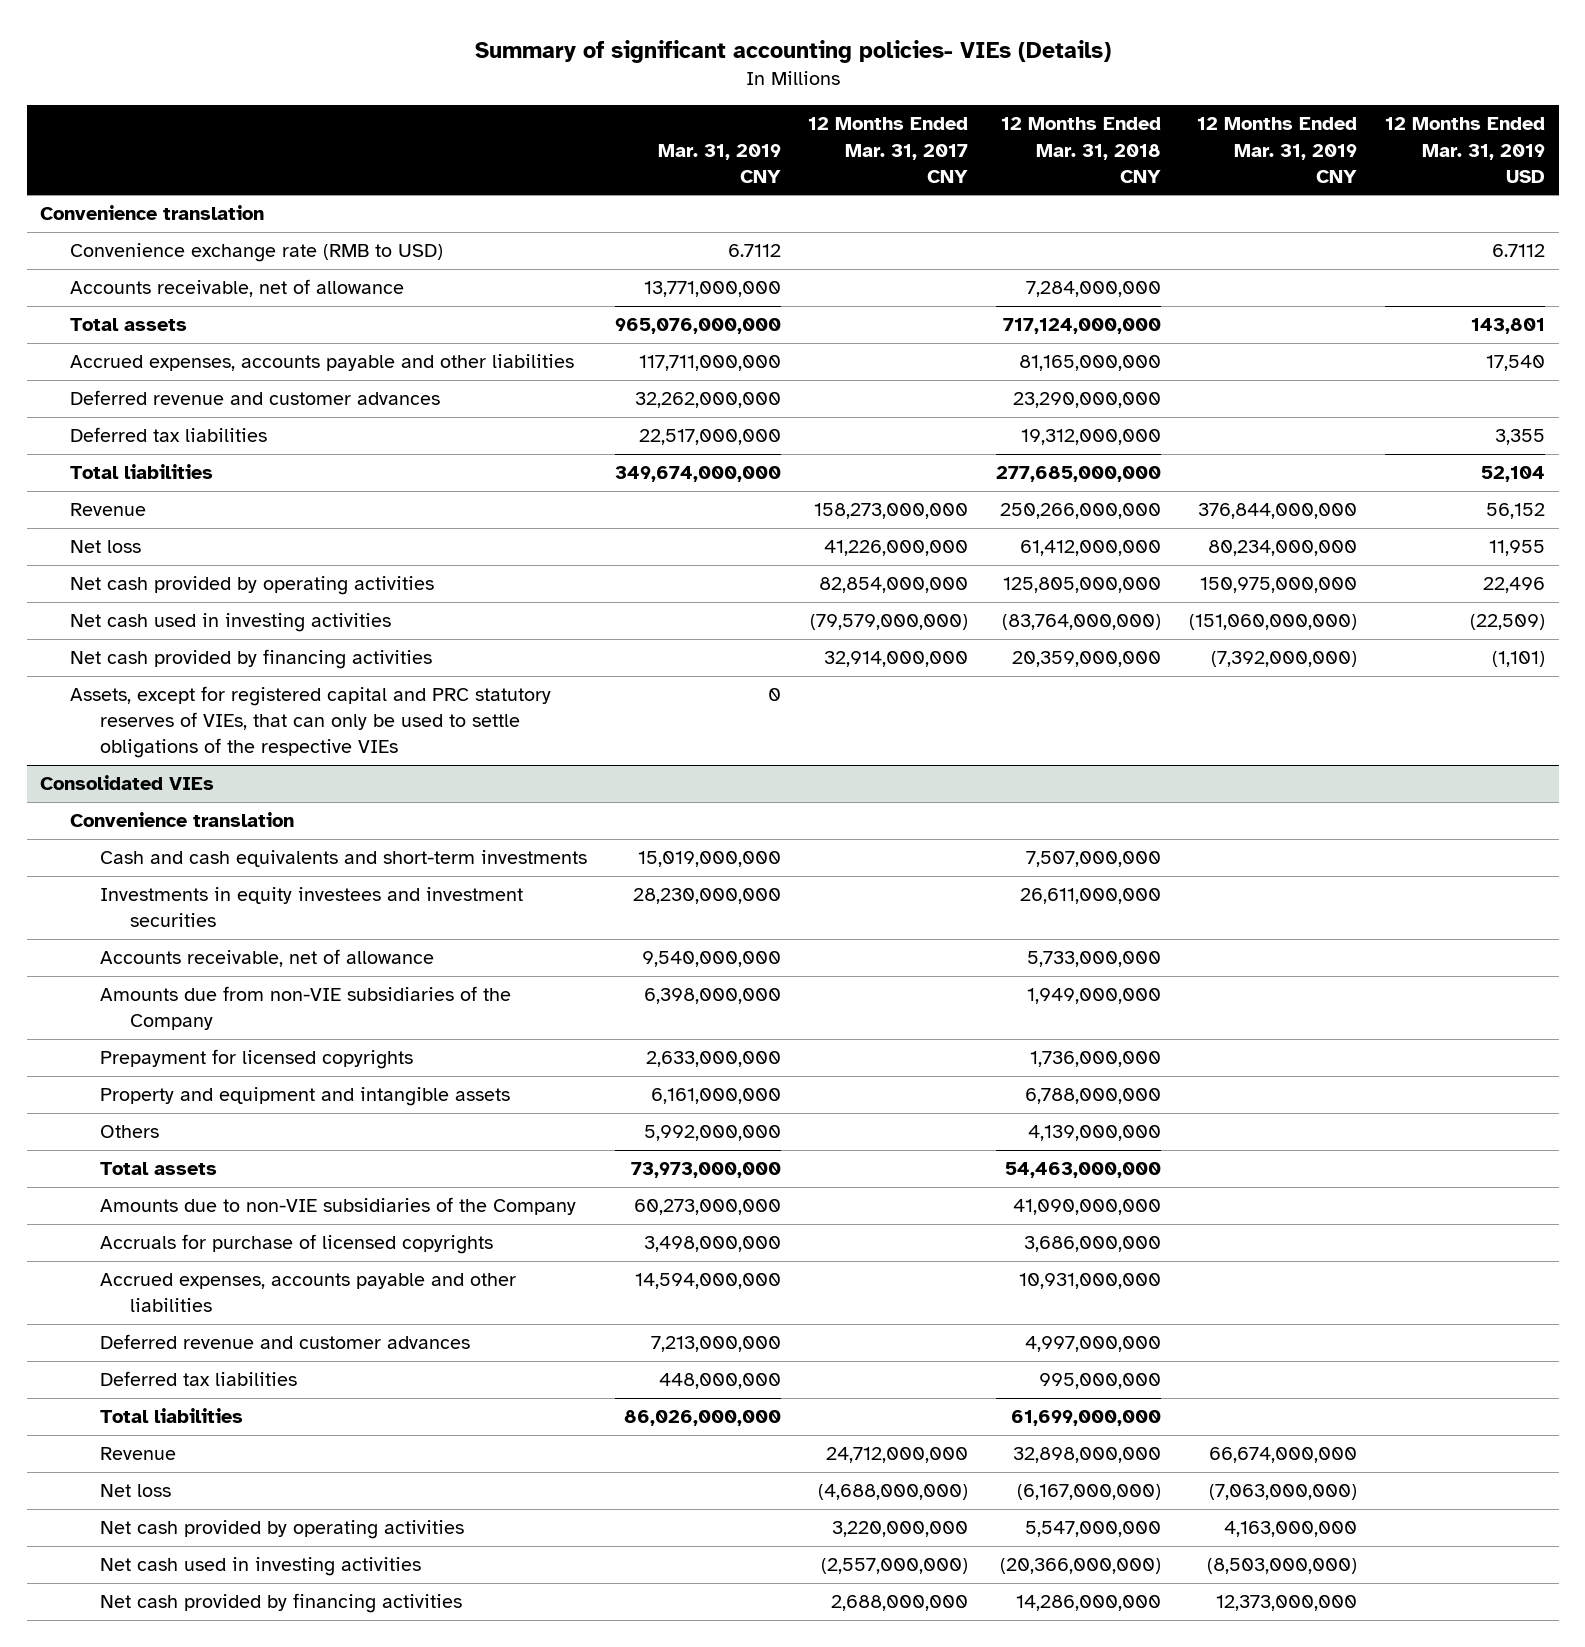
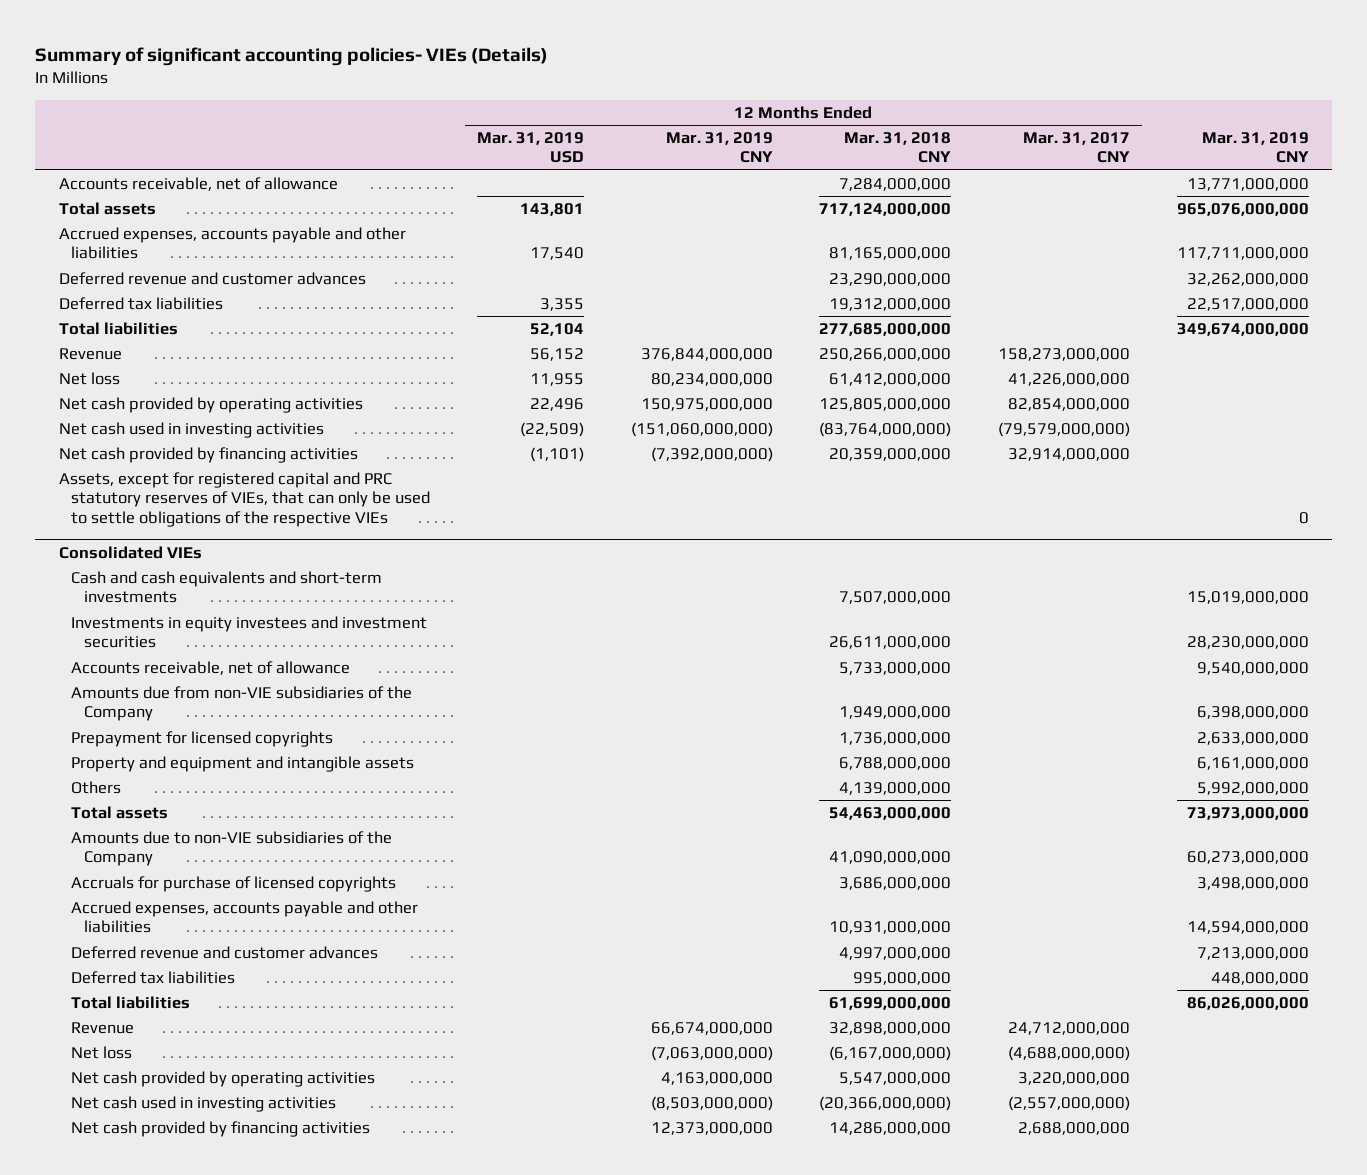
[40,205,265,221] Convenience translation -> none
[70,243,444,263] Convenience exchange rate (RMB to USD) -> none
[70,812,295,828] Convenience translation -> none

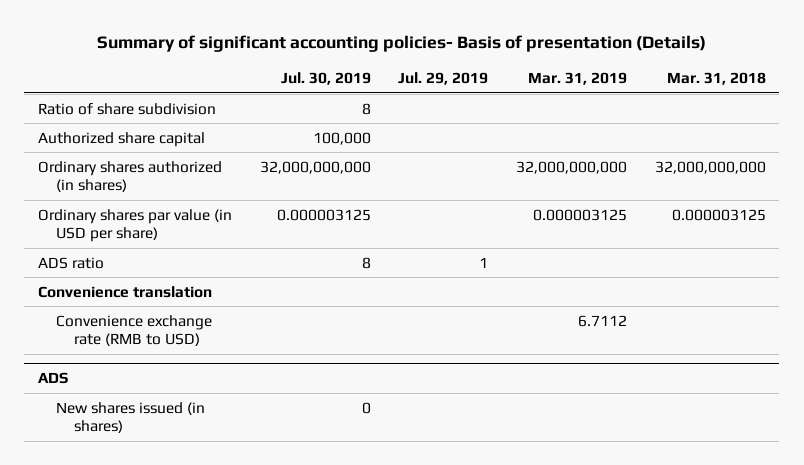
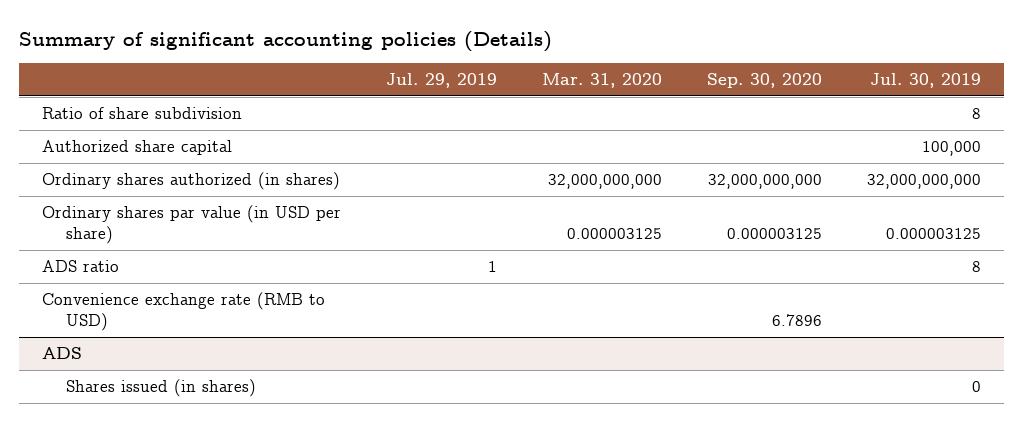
[96,35,706,53] Summary of significant accounting policies- Basis of presentation (Details) -> [19,30,553,52] Summary of significant accounting policies (Details)
[527,72,627,86] Mar. 31, 2019 -> none
[666,72,766,86] Mar. 31, 2018 -> none
none -> [542,73,663,89] Mar. 31, 2020
none -> [707,73,823,89] Sep. 30, 2020
[38,285,213,298] Convenience translation -> none
[56,401,206,434] New shares issued (in shares) -> [65,379,256,398] Shares issued (in shares)

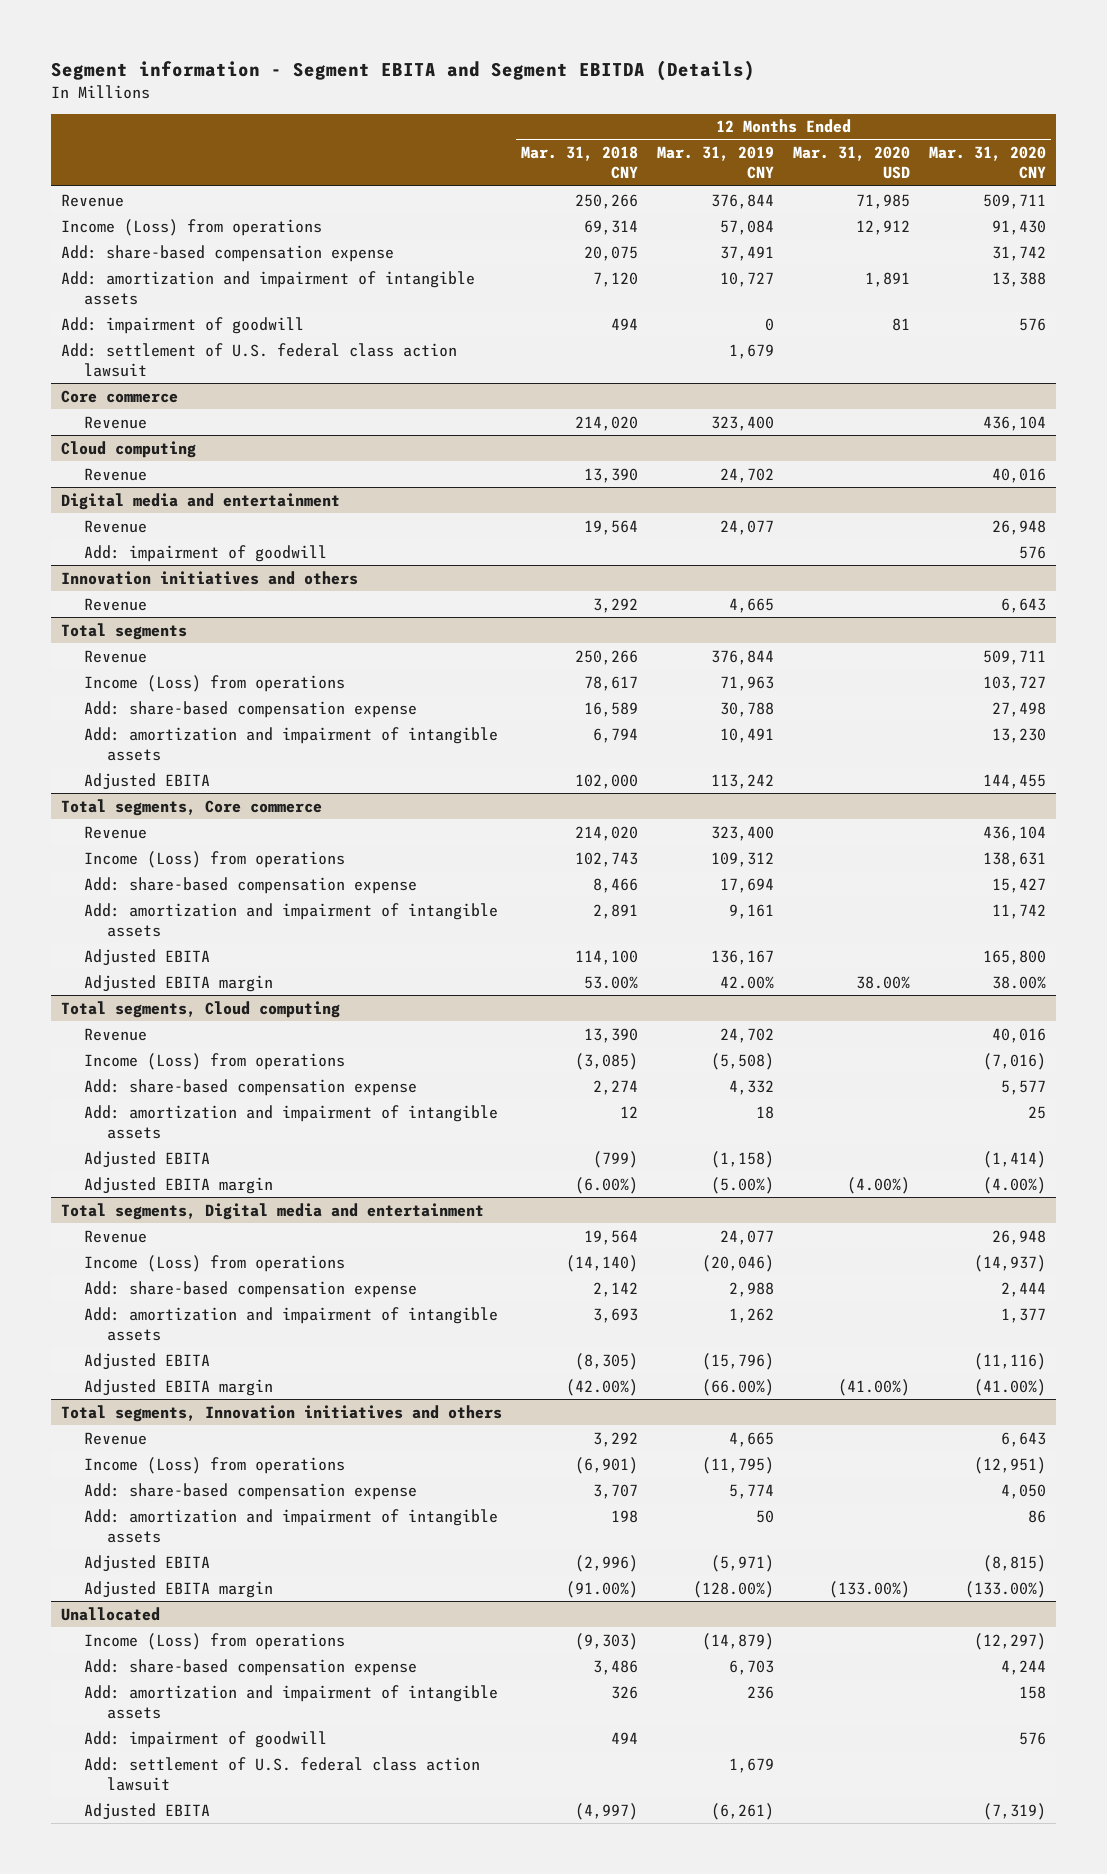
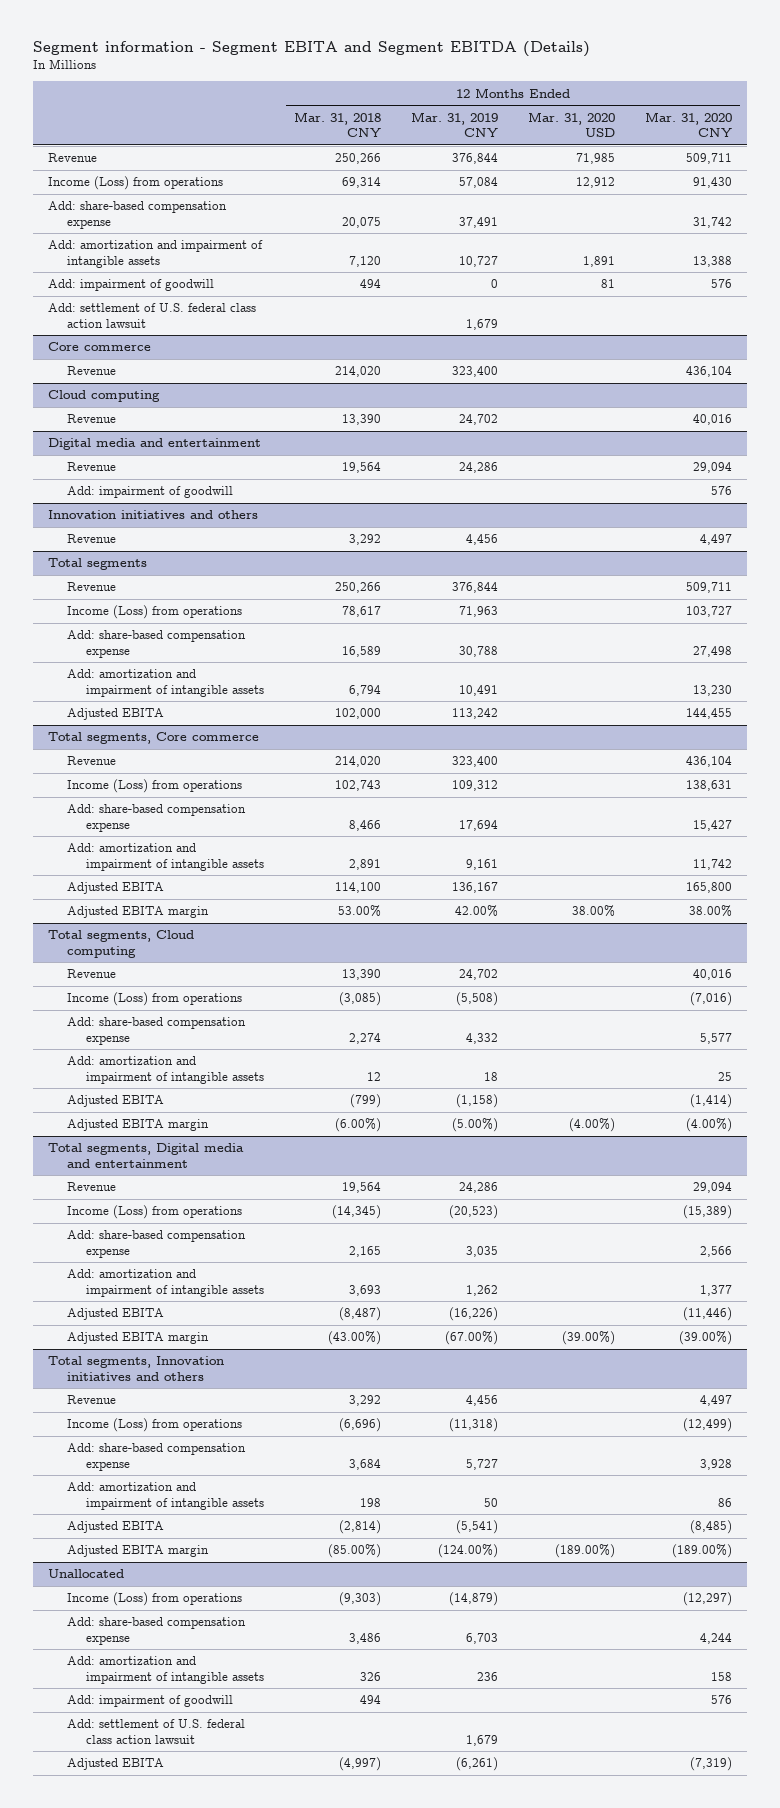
[720,519,775,535] 24,077 -> [459,462,499,474] 24,286
[992,519,1047,535] 26,948 -> [693,462,733,474] 29,094
[729,597,775,613] 4,665 -> [466,534,499,546] 4,456
[1001,597,1047,613] 6,643 -> [700,534,733,546] 4,497
[720,1229,775,1245] 24,077 -> [459,1182,499,1194] 24,286
[992,1229,1047,1245] 26,948 -> [693,1182,733,1194] 29,094
[565,1254,638,1272] (14,140) -> [331,1205,381,1220] (14,345)
[702,1254,775,1272] (20,046) -> [449,1205,499,1220] (20,523)
[974,1254,1047,1272] (14,937) -> [683,1205,733,1220] (15,389)
[592,1281,638,1297] 2,142 -> [348,1245,381,1257] 2,165
[729,1281,775,1297] 2,988 -> [466,1245,499,1257] 3,035
[1001,1281,1047,1297] 2,444 -> [700,1245,733,1257] 2,566
[574,1352,638,1370] (8,305) -> [338,1307,381,1322] (8,487)
[702,1352,775,1370] (15,796) -> [449,1307,499,1322] (16,226)
[974,1352,1047,1370] (11,116) -> [683,1307,733,1322] (11,446)
[565,1378,638,1396] (42.00%) -> [327,1331,381,1346] (43.00%)
[702,1378,775,1396] (66.00%) -> [445,1331,499,1346] (67.00%)
[838,1378,911,1396] (41.00%) -> [562,1331,616,1346] (39.00%)
[974,1378,1047,1396] (41.00%) -> [679,1331,733,1346] (39.00%)
[729,1431,775,1447] 4,665 -> [466,1395,499,1407] 4,456
[1001,1431,1047,1447] 6,643 -> [700,1395,733,1407] 4,497
[574,1456,638,1474] (6,901) -> [338,1418,381,1433] (6,696)
[702,1456,775,1474] (11,795) -> [449,1418,499,1433] (11,318)
[974,1456,1047,1474] (12,951) -> [683,1418,733,1433] (12,499)
[592,1483,638,1499] 3,707 -> [348,1458,381,1470] 3,684
[729,1483,775,1499] 5,774 -> [466,1458,499,1470] 5,727
[1001,1483,1047,1499] 4,050 -> [700,1458,733,1470] 3,928
[574,1554,638,1572] (2,996) -> [338,1520,381,1535] (2,814)
[711,1554,775,1572] (5,971) -> [456,1520,499,1535] (5,541)
[983,1554,1047,1572] (8,815) -> [690,1520,733,1535] (8,485)
[565,1580,638,1598] (91.00%) -> [327,1544,381,1559] (85.00%)
[693,1580,775,1598] (128.00%) -> [438,1544,499,1559] (124.00%)
[829,1580,911,1598] (133.00%) -> [555,1544,616,1559] (189.00%)
[965,1580,1047,1598] (133.00%) -> [672,1544,733,1559] (189.00%)

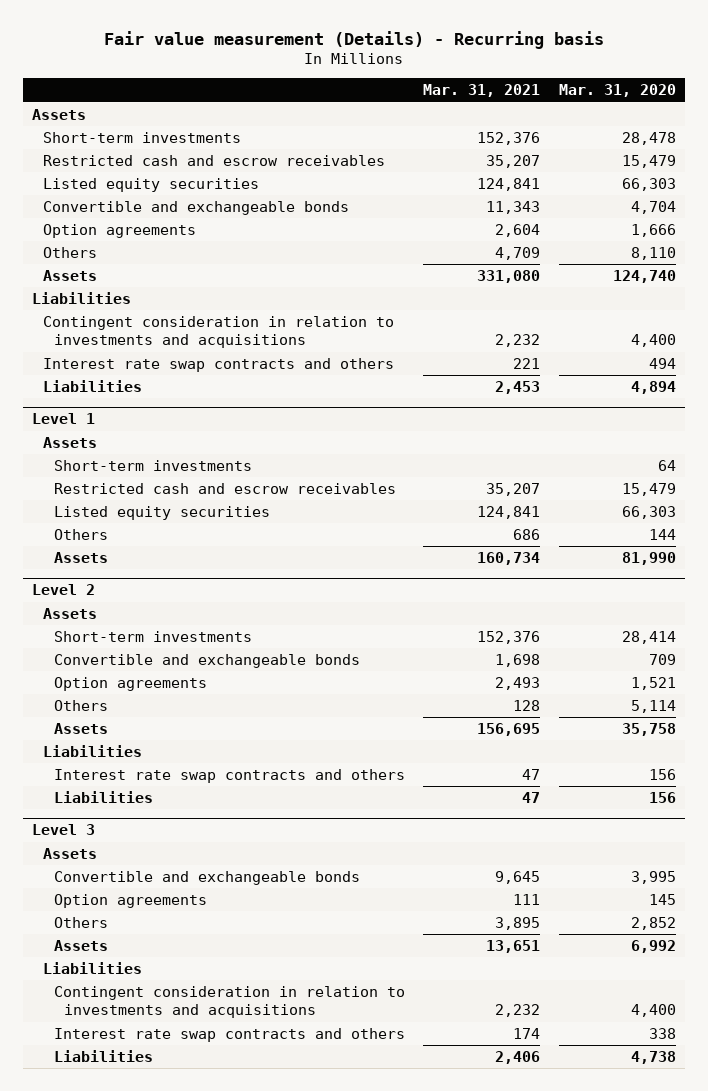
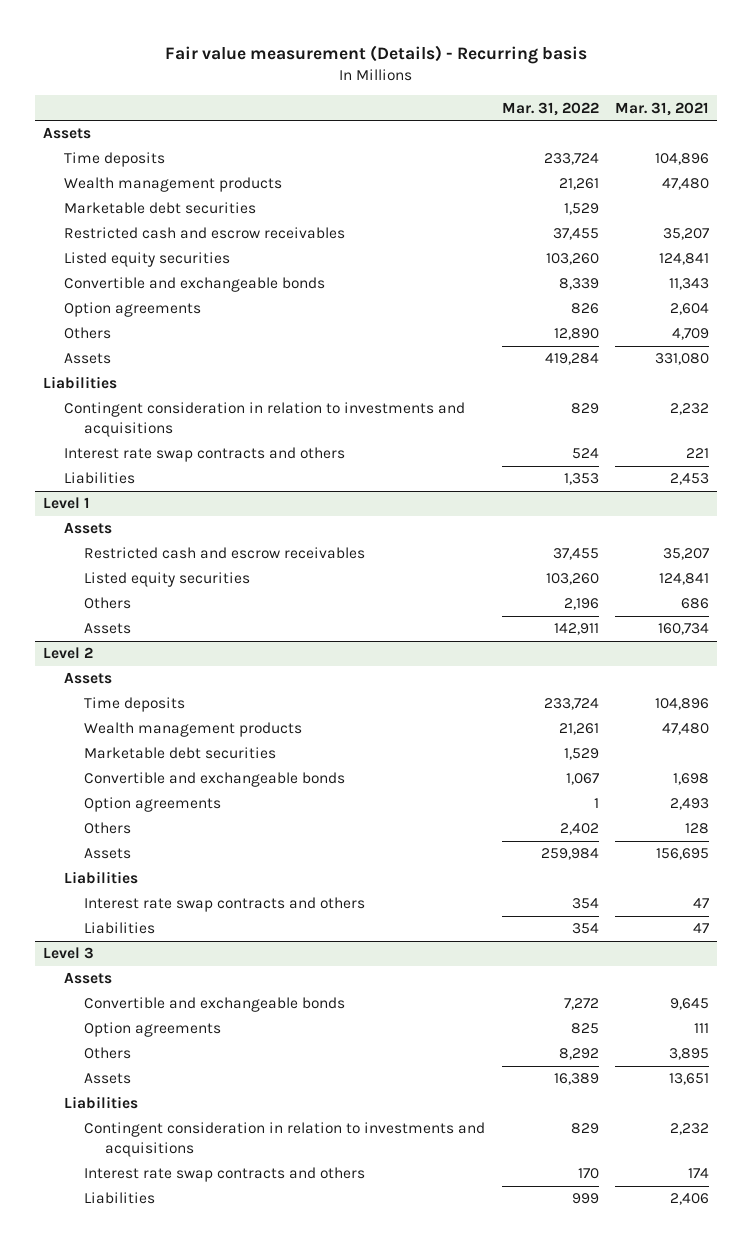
[558,84,676,98] Mar. 31, 2020 -> none
none -> [501,101,599,116] Mar. 31, 2022
[42,131,241,143] Short-term investments -> none
none -> [63,152,165,168] Time deposits
none -> [63,177,282,193] Wealth management products
none -> [63,202,256,215] Marketable debt securities
[53,459,252,471] Short-term investments -> none
[53,630,252,642] Short-term investments -> none
none -> [84,697,186,713] Time deposits
none -> [84,722,303,738] Wealth management products
none -> [84,747,277,760] Marketable debt securities

